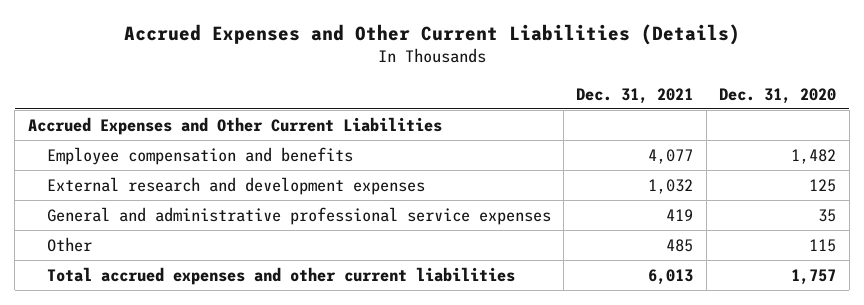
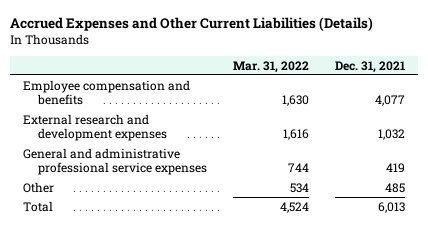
[719,87,837,104] Dec. 31, 2020 -> none
none -> [232,60,309,73] Mar. 31, 2022
[27,116,442,135] Accrued Expenses and Other Current Liabilities -> none
[46,266,515,285] Total accrued expenses and other current liabilities -> [22,200,53,212] Total

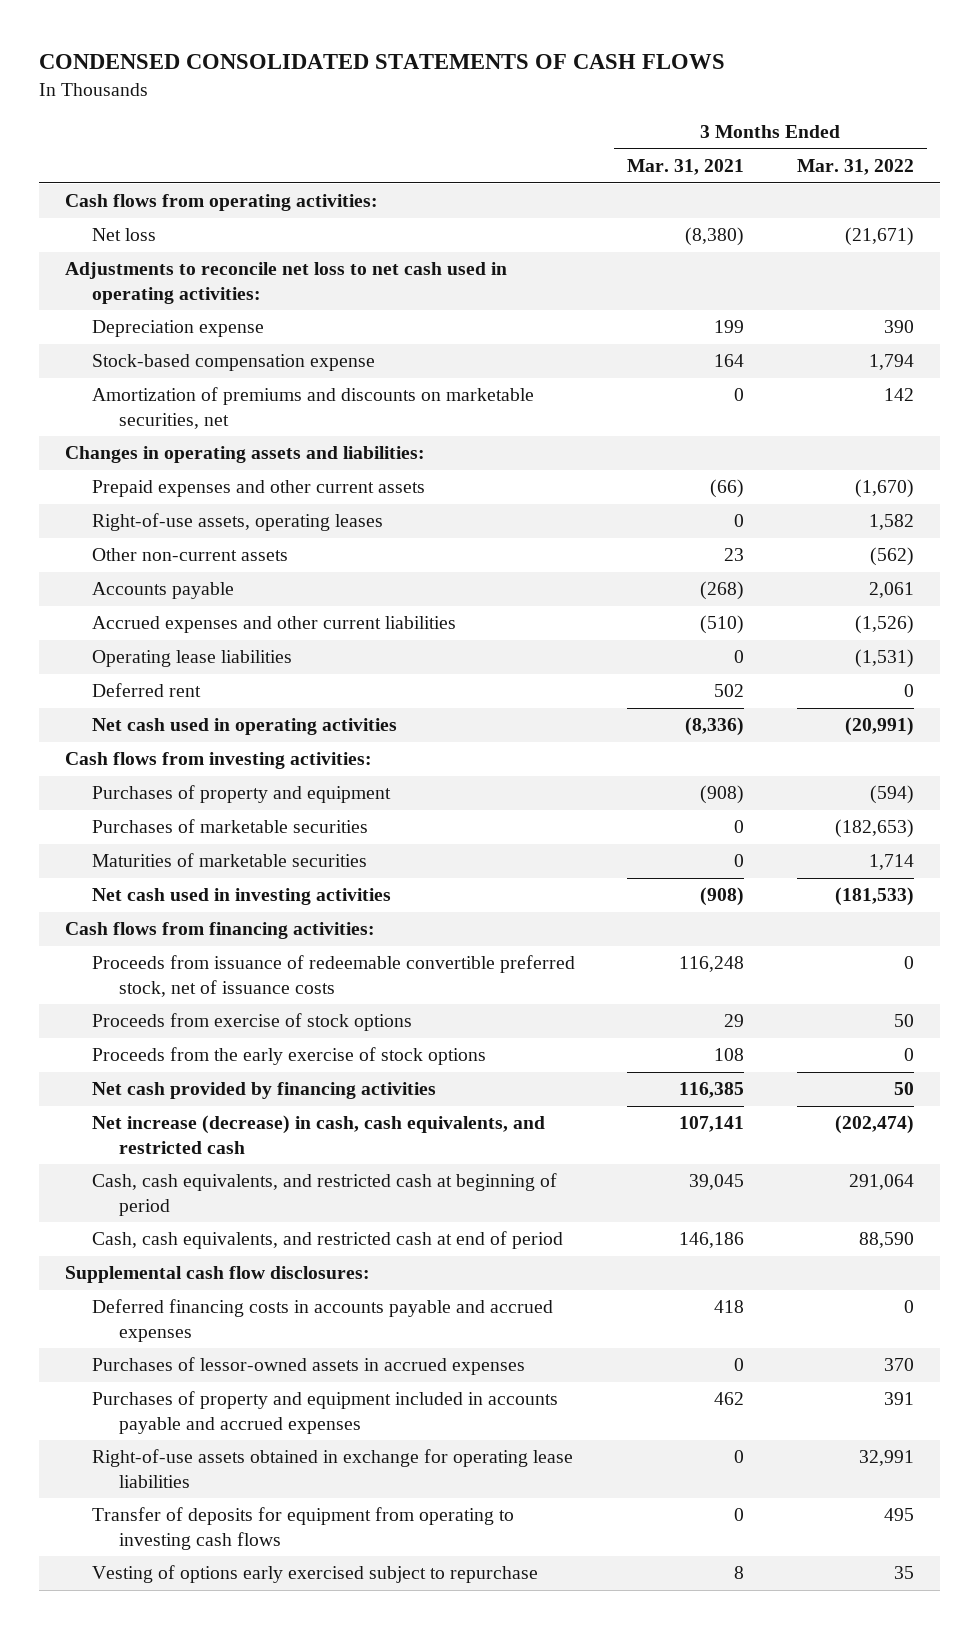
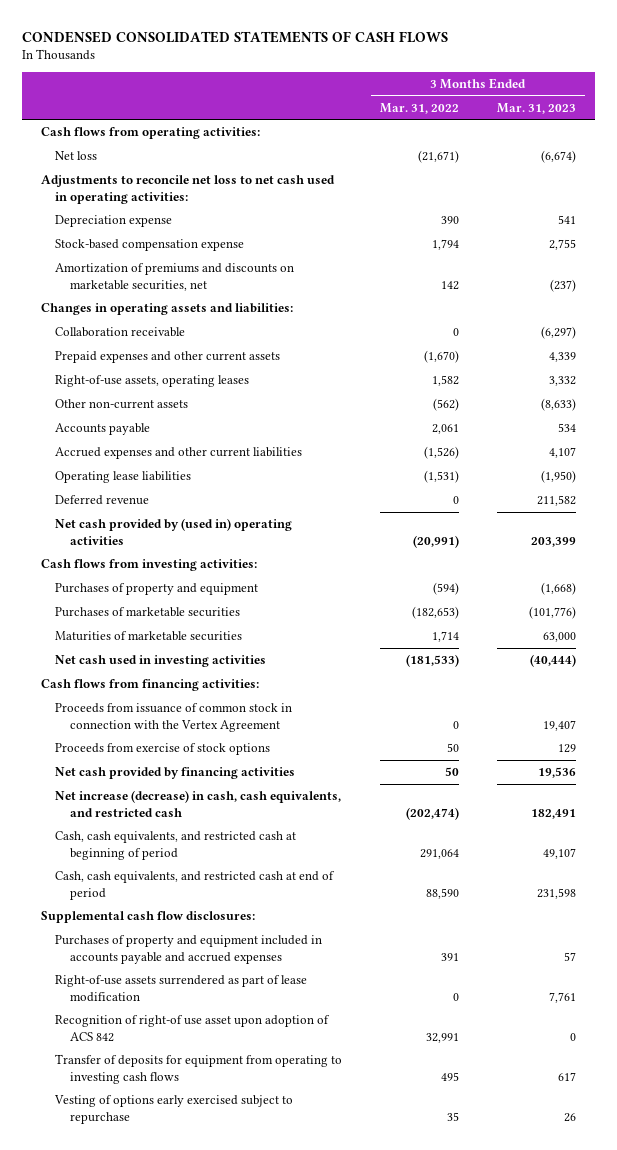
[627,159,745,176] Mar. 31, 2021 -> none
none -> [496,102,576,114] Mar. 31, 2023
none -> [55,327,186,338] Collaboration receivable
[91,683,201,698] Deferred rent -> none
none -> [55,495,150,506] Deferred revenue
[91,718,397,736] Net cash used in operating activities -> [55,518,293,545] Net cash provided by (used in) operating activities
[91,955,575,997] Proceeds from issuance of redeemable convertible preferred stock, net of issuance costs -> none
none -> [55,703,293,732] Proceeds from issuance of common stock in connection with the Vertex Agreement
[91,1047,486,1066] Proceeds from the early exercise of stock options -> none
[91,1299,553,1342] Deferred financing costs in accounts payable and accrued expenses -> none
[91,1357,525,1376] Purchases of lessor-owned assets in accrued expenses -> none
none -> [55,975,308,1002] Right-of-use assets surrendered as part of lease modification
[91,1449,573,1488] Right-of-use assets obtained in exchange for operating lease liabilities -> [55,1015,331,1042] Recognition of right-of use asset upon adoption of ACS 842

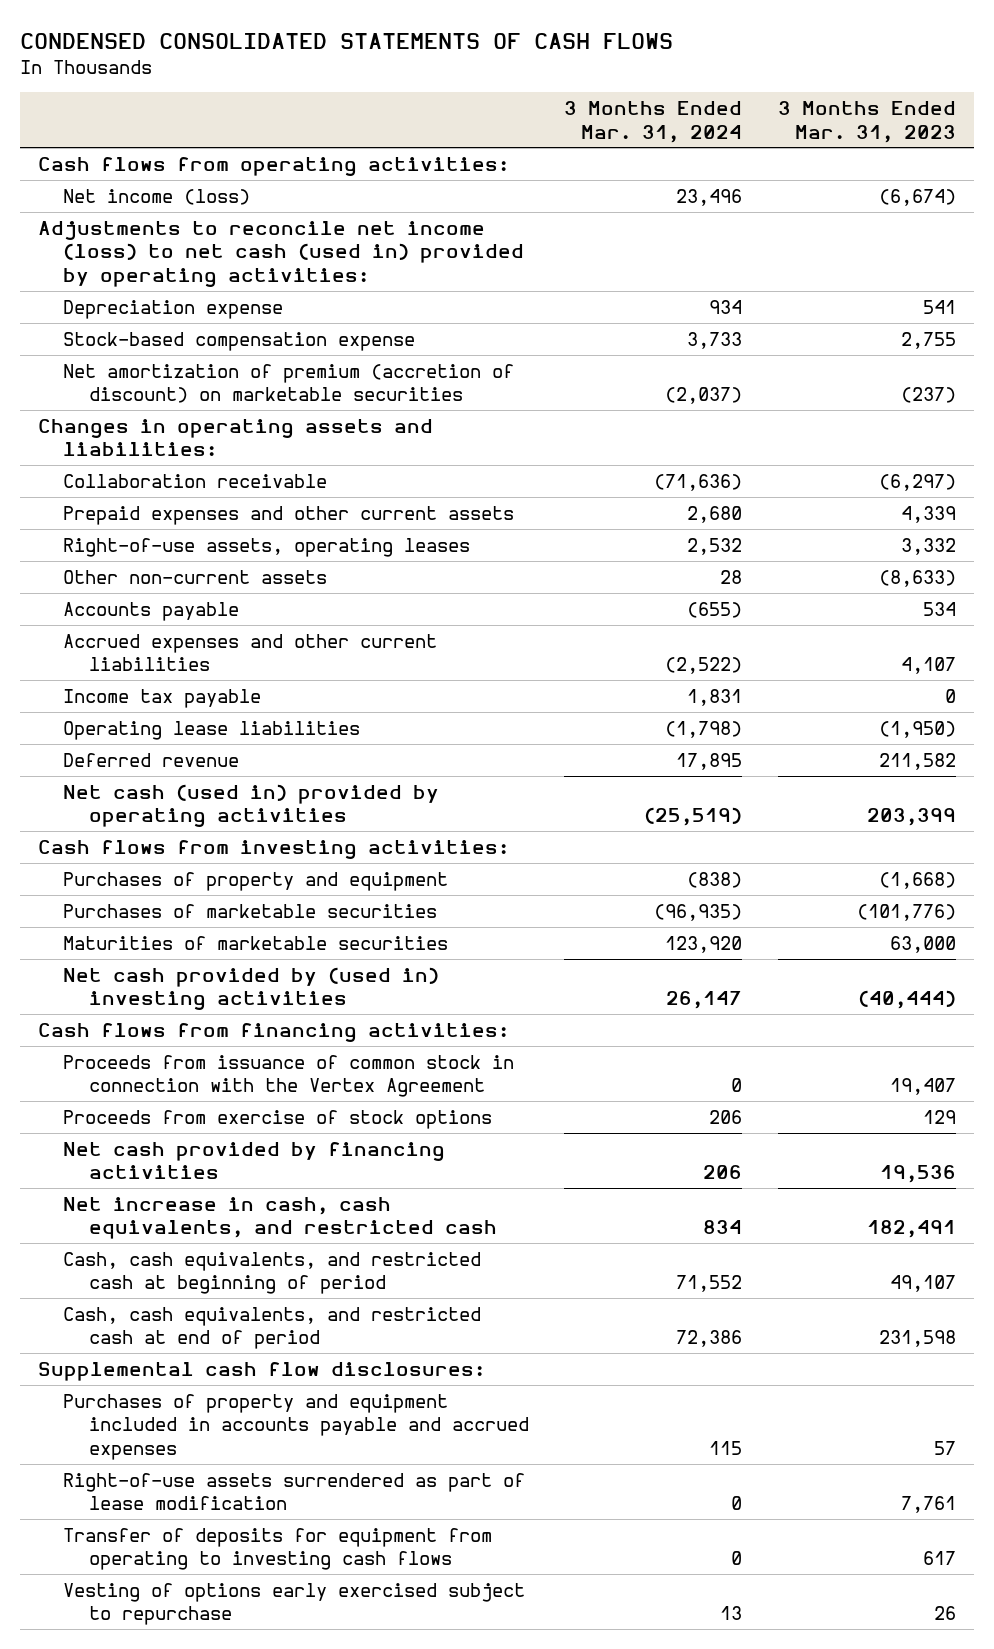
[380,102,460,114] Mar. 31, 2022 -> none
none -> [564,100,743,143] 3 Months Ended Mar. 31, 2024
[55,151,98,161] Net loss -> [63,188,251,205] Net income (loss)
[40,175,335,204] Adjustments to reconcile net loss to net cash used in operating activities: -> [37,220,525,287] Adjustments to reconcile net income (loss) to net cash (used in) provided by operating activities:
[55,263,295,291] Amortization of premiums and discounts on marketable securities, net -> [63,363,515,404] Net amortization of premium (accretion of discount) on marketable securities
none -> [63,688,262,708] Income tax payable
[55,518,293,545] Net cash provided by (used in) operating activities -> [63,783,440,828] Net cash (used in) provided by operating activities
[55,655,267,668] Net cash used in investing activities -> [63,966,440,1011] Net cash provided by (used in) investing activities
[55,790,342,817] Net increase (decrease) in cash, cash equivalents, and restricted cash -> [63,1196,497,1240] Net increase in cash, cash equivalents, and restricted cash
[55,1015,331,1042] Recognition of right-of use asset upon adoption of ACS 842 -> none

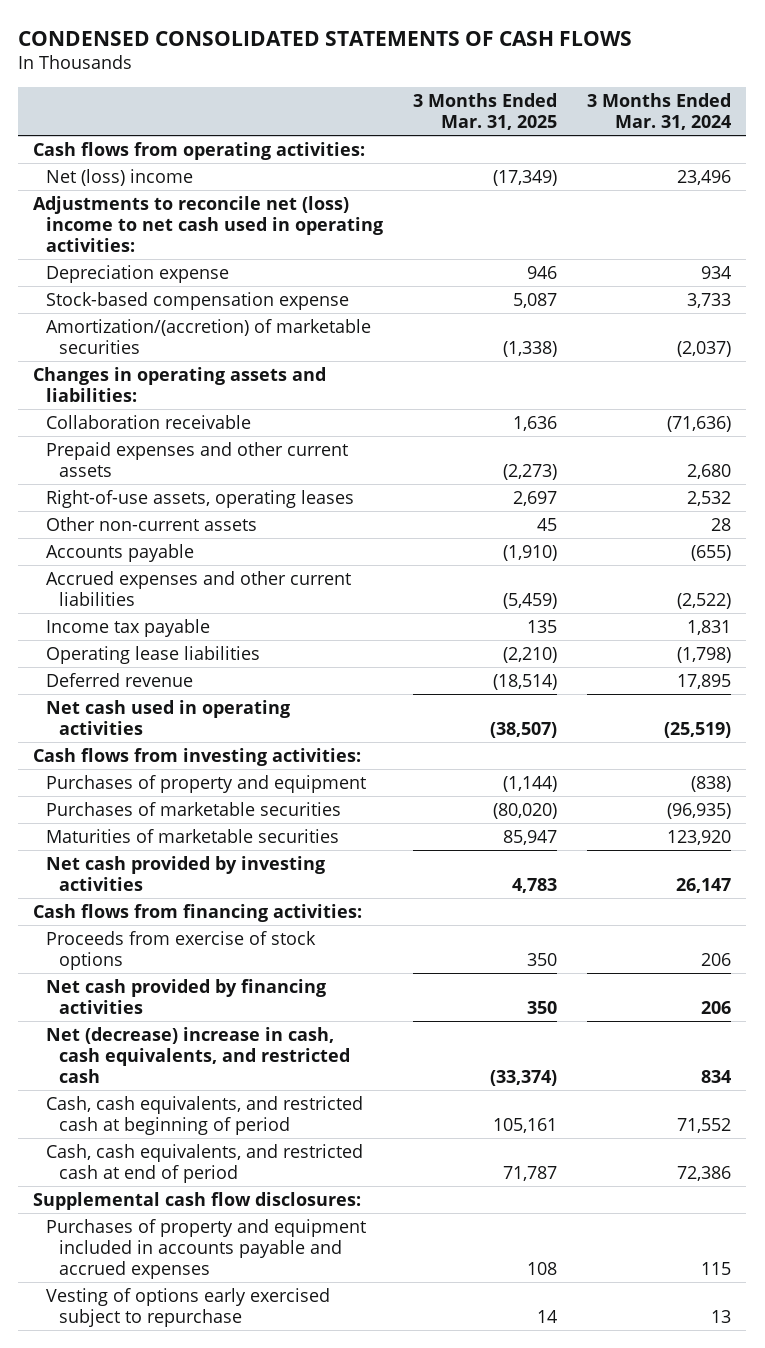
[778,100,957,143] 3 Months Ended Mar. 31, 2023 -> none
none -> [413,93,558,130] 3 Months Ended Mar. 31, 2025
[63,188,251,205] Net income (loss) -> [46,168,194,186] Net (loss) income
[37,220,525,287] Adjustments to reconcile net income (loss) to net cash (used in) provided by operating activities: -> [33,195,384,252] Adjustments to reconcile net (loss) income to net cash used in operating activities:
[63,363,515,404] Net amortization of premium (accretion of discount) on marketable securities -> [46,318,372,354] Amortization/(accretion) of marketable securities
[63,783,440,828] Net cash (used in) provided by operating activities -> [46,699,291,735] Net cash used in operating activities
[63,966,440,1011] Net cash provided by (used in) investing activities -> [46,855,326,891] Net cash provided by investing activities
[63,1054,515,1098] Proceeds from issuance of common stock in connection with the Vertex Agreement -> none
[63,1196,497,1240] Net increase in cash, cash equivalents, and restricted cash -> [46,1026,350,1083] Net (decrease) increase in cash, cash equivalents, and restricted cash
[63,1472,526,1511] Right-of-use assets surrendered as part of lease modification -> none
[63,1527,493,1571] Transfer of deposits for equipment from operating to investing cash flows -> none

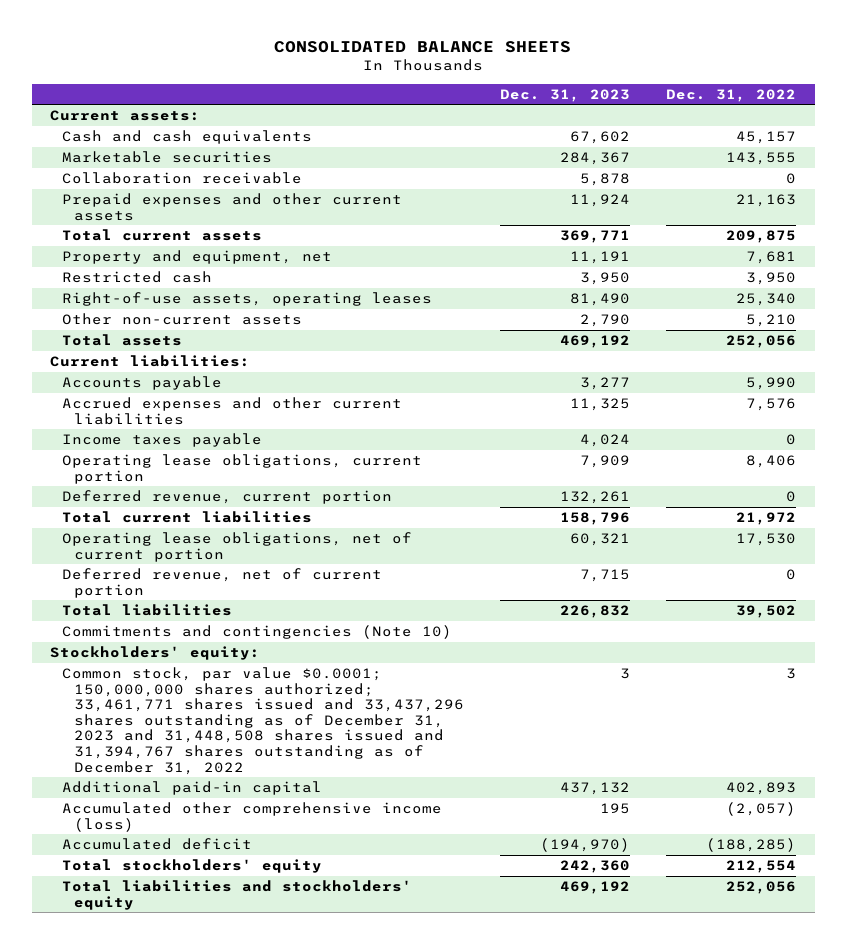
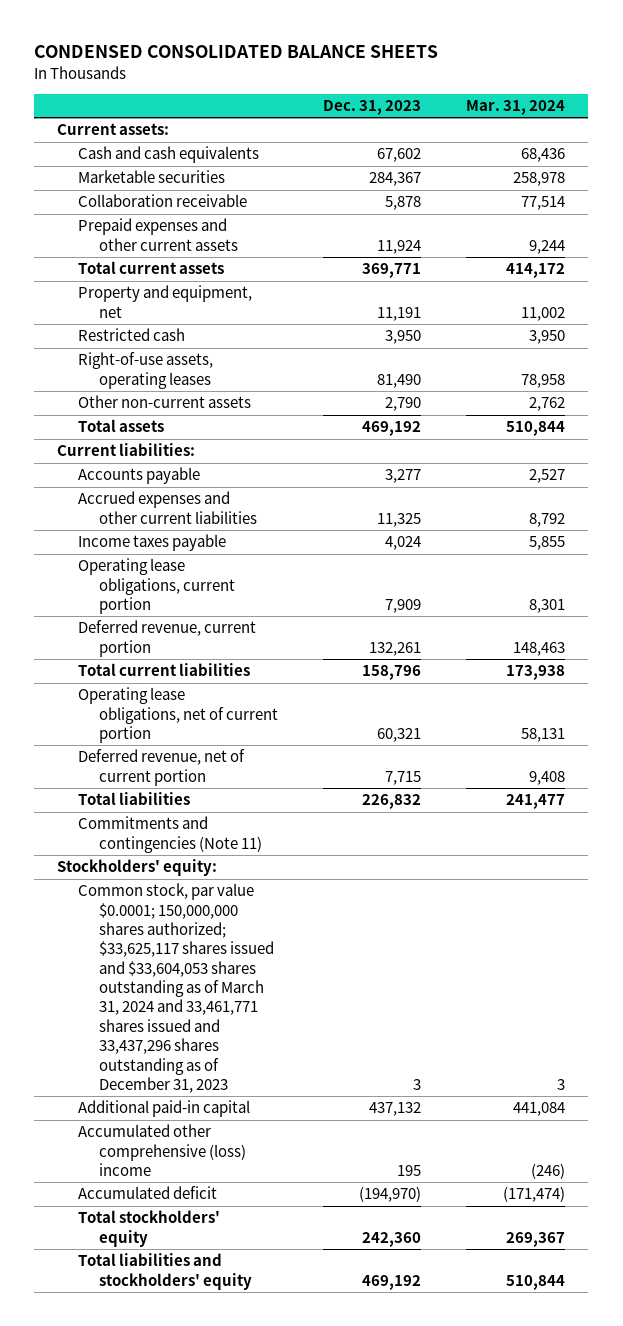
[274,41,572,54] CONSOLIDATED BALANCE SHEETS -> [34,45,439,59] CONDENSED CONSOLIDATED BALANCE SHEETS
[666,88,797,102] Dec. 31, 2022 -> none
none -> [466,100,566,116] Mar. 31, 2024
[61,625,452,640] Commitments and contingencies (Note 10) -> [77,816,262,853] Commitments and contingencies (Note 11)
[61,667,464,775] Common stock, par value $0.0001; 150,000,000 shares authorized; 33,461,771 shares issued and 33,437,296 shares outstanding as of December 31, 2023 and 31,448,508 shares issued and 31,394,767 shares outstanding as of December 31, 2022 -> [77,883,274,1093] Common stock, par value $0.0001; 150,000,000 shares authorized; $33,625,117 shares issued and $33,604,053 shares outstanding as of March 31, 2024 and 33,461,771 shares issued and 33,437,296 shares outstanding as of December 31, 2023
[61,802,442,832] Accumulated other comprehensive income (loss) -> [77,1124,246,1177] Accumulated other comprehensive (loss) income

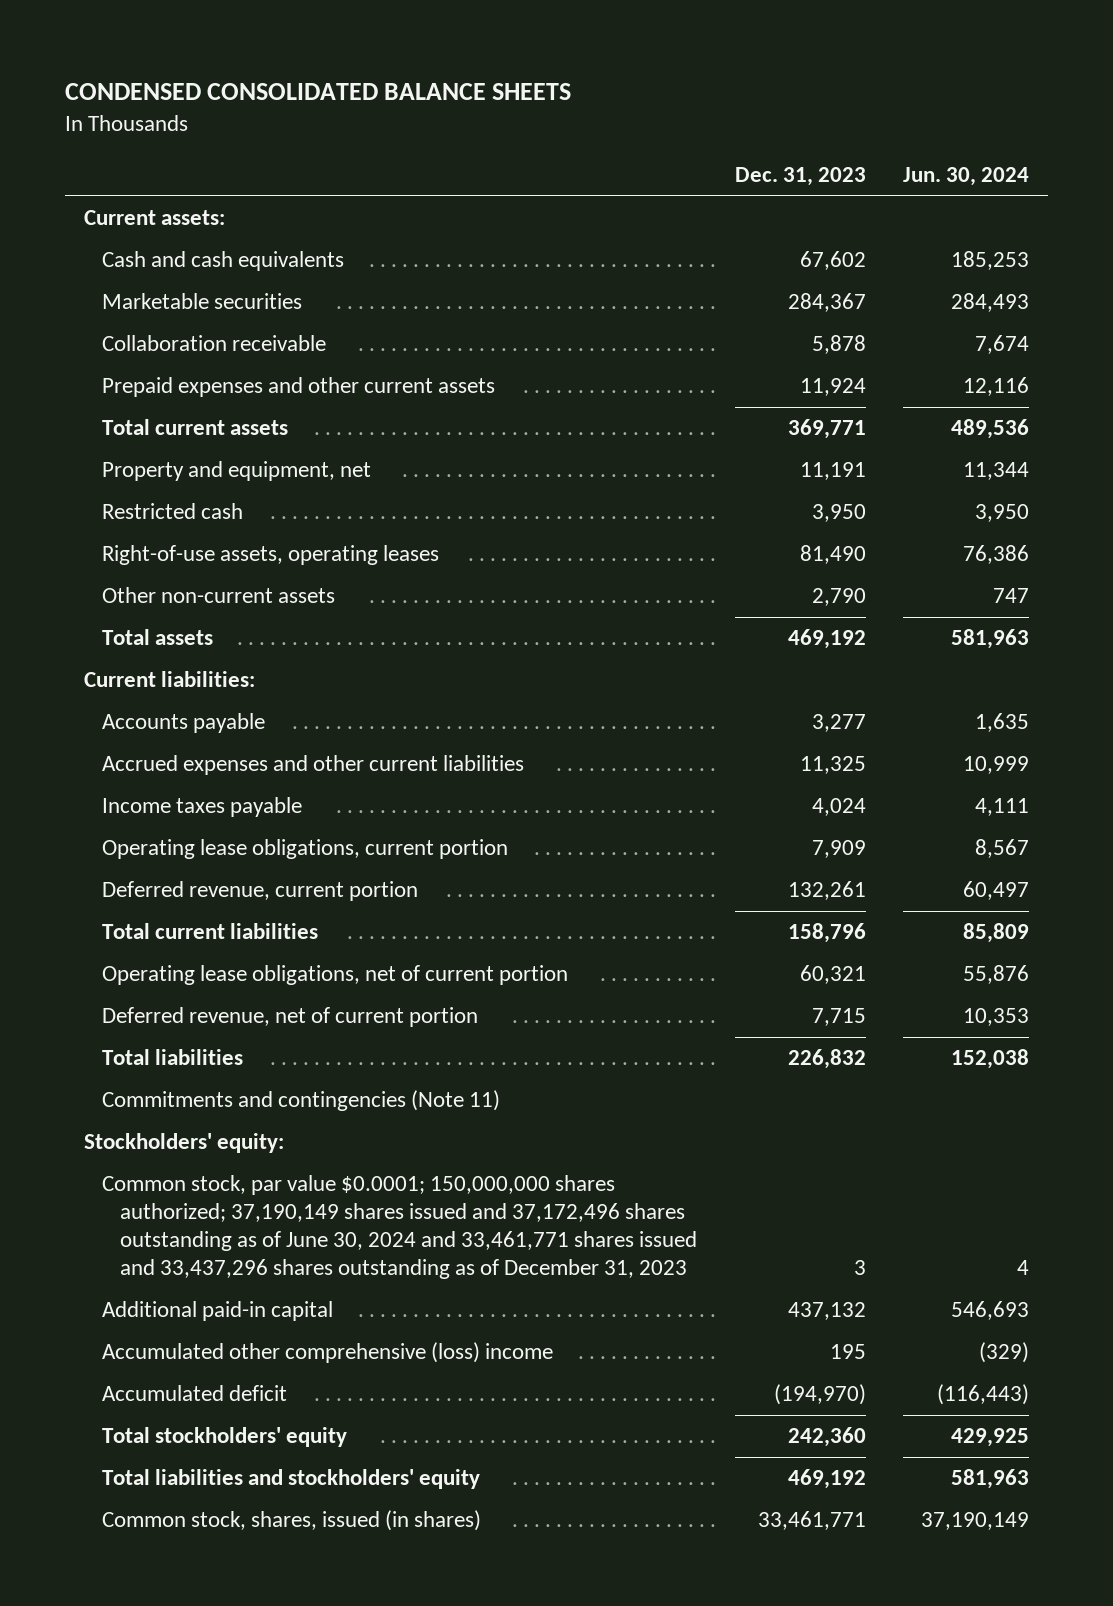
[466,100,566,116] Mar. 31, 2024 -> none
none -> [903,167,1030,187] Jun. 30, 2024
[77,883,274,1093] Common stock, par value $0.0001; 150,000,000 shares authorized; $33,625,117 shares issued and $33,604,053 shares outstanding as of March 31, 2024 and 33,461,771 shares issued and 33,437,296 shares outstanding as of December 31, 2023 -> [102,1175,698,1279] Common stock, par value $0.0001; 150,000,000 shares authorized; 37,190,149 shares issued and 37,172,496 shares outstanding as of June 30, 2024 and 33,461,771 shares issued and 33,437,296 shares outstanding as of December 31, 2023
none -> [102,1510,482,1532] Common stock, shares, issued (in shares)

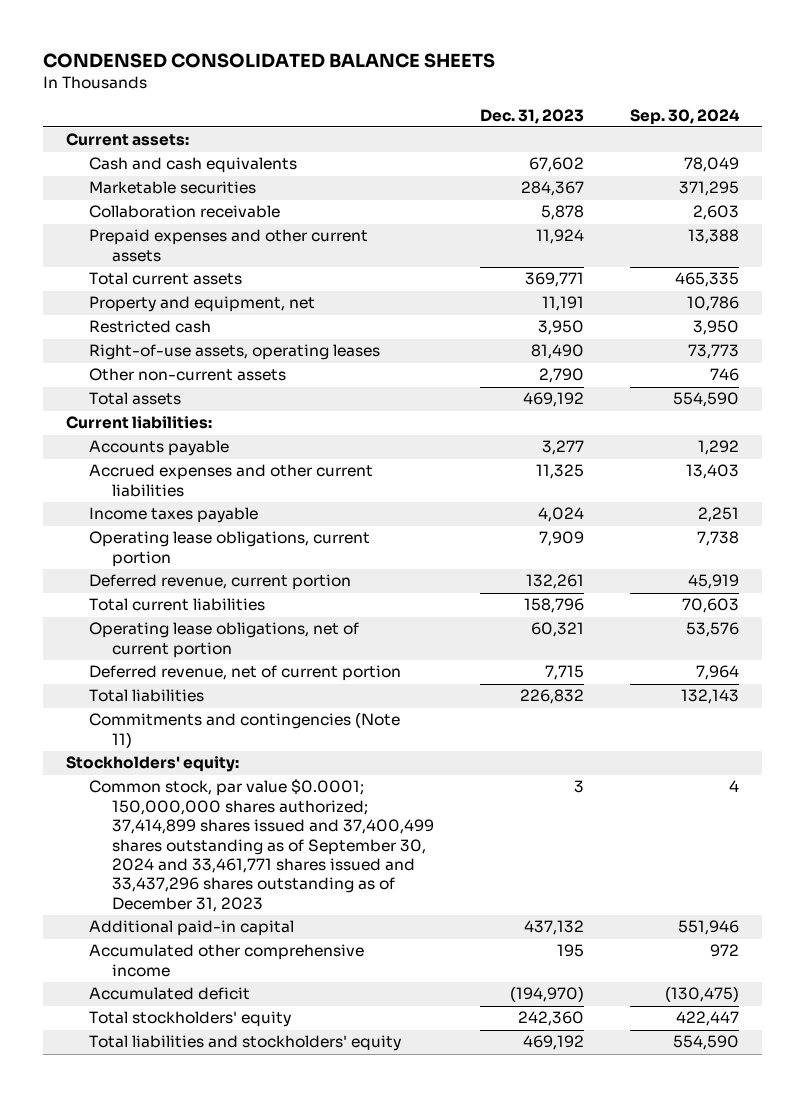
[903,167,1030,187] Jun. 30, 2024 -> none
none -> [629,108,740,125] Sep. 30, 2024
[102,1175,698,1279] Common stock, par value $0.0001; 150,000,000 shares authorized; 37,190,149 shares issued and 37,172,496 shares outstanding as of June 30, 2024 and 33,461,771 shares issued and 33,437,296 shares outstanding as of December 31, 2023 -> [88,779,434,912] Common stock, par value $0.0001; 150,000,000 shares authorized; 37,414,899 shares issued and 37,400,499 shares outstanding as of September 30, 2024 and 33,461,771 shares issued and 33,437,296 shares outstanding as of December 31, 2023
[102,1342,554,1364] Accumulated other comprehensive (loss) income -> [88,944,364,977] Accumulated other comprehensive income
[102,1510,482,1532] Common stock, shares, issued (in shares) -> none

